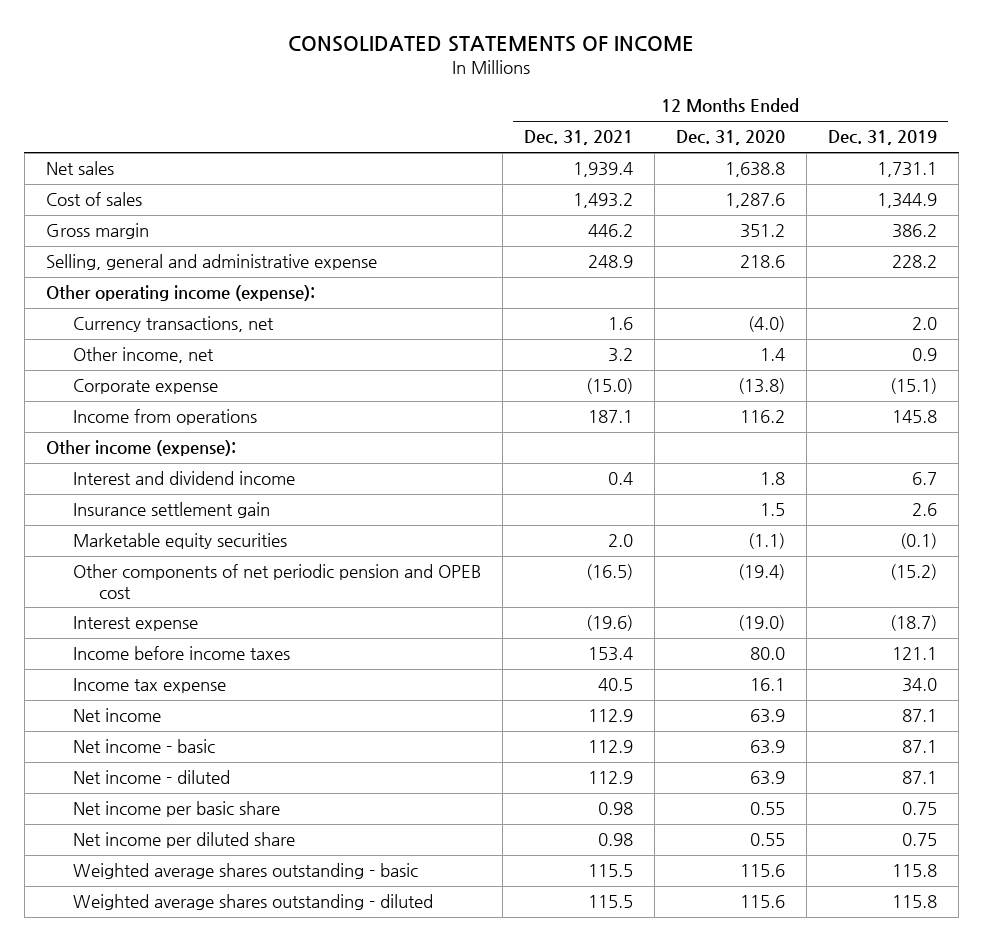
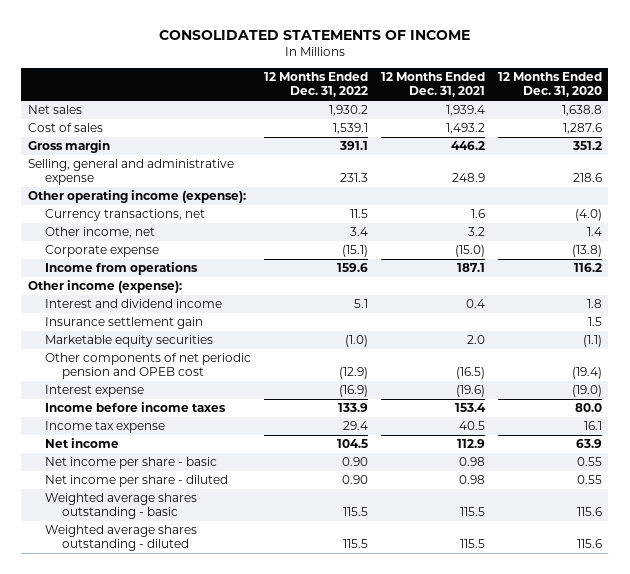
[828,130,938,146] Dec. 31, 2019 -> none
none -> [263,72,368,98] 12 Months Ended Dec. 31, 2022
[72,739,215,754] Net income - basic -> none
[72,770,230,785] Net income - diluted -> none
[72,801,280,818] Net income per basic share -> [44,457,217,470] Net income per share - basic
[72,832,295,849] Net income per diluted share -> [44,475,228,488] Net income per share - diluted

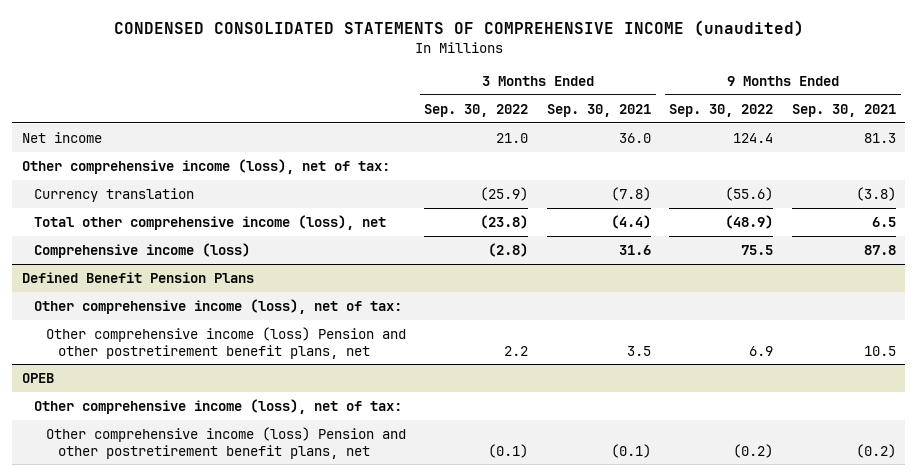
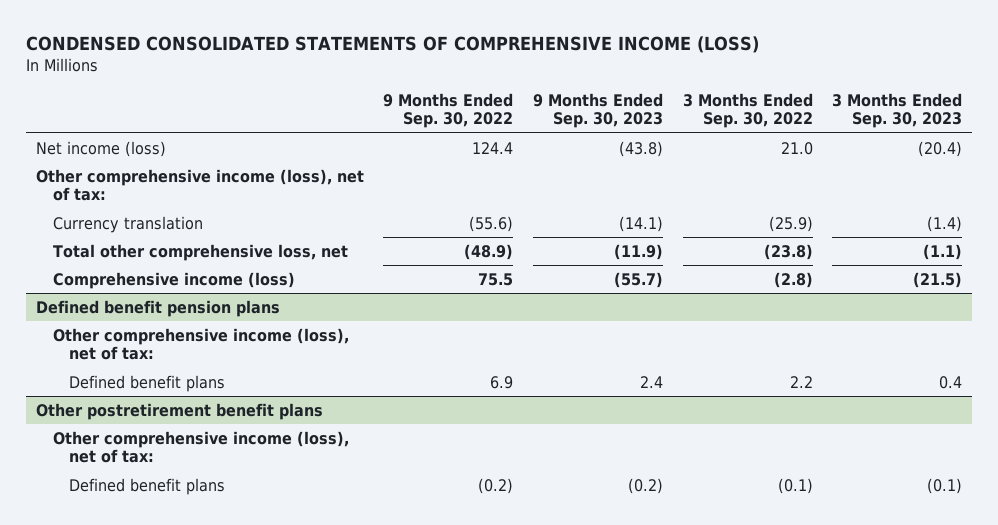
[113,20,804,37] CONDENSED CONSOLIDATED STATEMENTS OF COMPREHENSIVE INCOME (unaudited) -> [26,35,760,53] CONDENSED CONSOLIDATED STATEMENTS OF COMPREHENSIVE INCOME (LOSS)
[546,103,651,117] Sep. 30, 2021 -> none
[792,103,897,117] Sep. 30, 2021 -> none
none -> [532,92,663,129] 9 Months Ended Sep. 30, 2023
none -> [832,92,963,129] 3 Months Ended Sep. 30, 2023
[21,131,102,143] Net income -> [35,140,166,157] Net income (loss)
[33,214,386,230] Total other comprehensive income (loss), net -> [52,243,348,261] Total other comprehensive loss, net
[21,271,254,283] Defined Benefit Pension Plans -> [35,299,280,317] Defined benefit pension plans
[45,326,406,359] Other comprehensive income (loss) Pension and other postretirement benefit plans, net -> [69,374,226,392] Defined benefit plans
[21,372,54,383] OPEB -> [35,402,323,420] Other postretirement benefit plans
[45,426,406,459] Other comprehensive income (loss) Pension and other postretirement benefit plans, net -> [69,477,226,495] Defined benefit plans

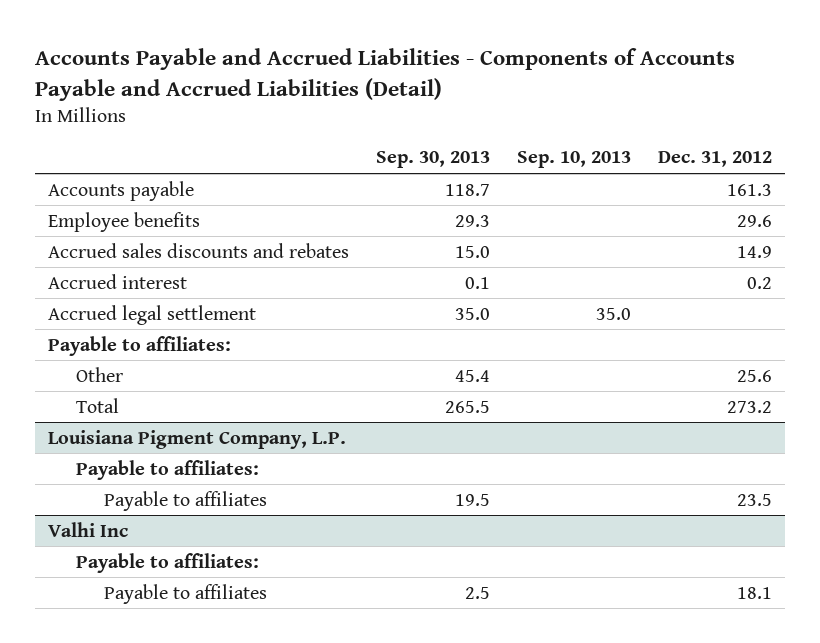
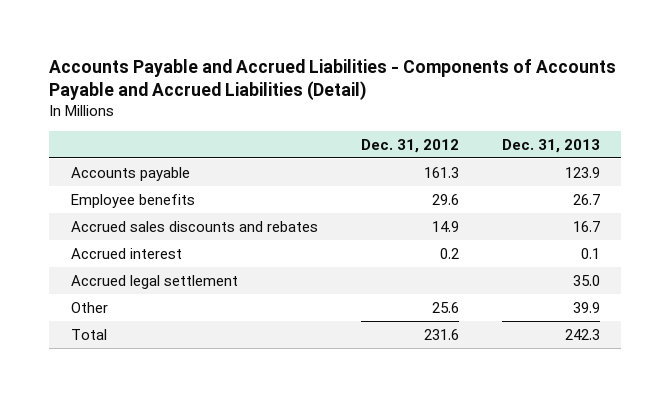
[376,151,491,169] Sep. 30, 2013 -> none
[516,151,631,169] Sep. 10, 2013 -> none
none -> [501,138,600,153] Dec. 31, 2013
[48,335,232,356] Payable to affiliates: -> none
[48,429,347,449] Louisiana Pigment Company, L.P. -> none
[76,459,260,480] Payable to affiliates: -> none
[104,490,268,511] Payable to affiliates -> none
[48,521,129,537] Valhi Inc -> none
[76,552,260,573] Payable to affiliates: -> none
[104,583,268,604] Payable to affiliates -> none
[726,400,772,413] 273.2 -> [423,328,459,340] 231.6

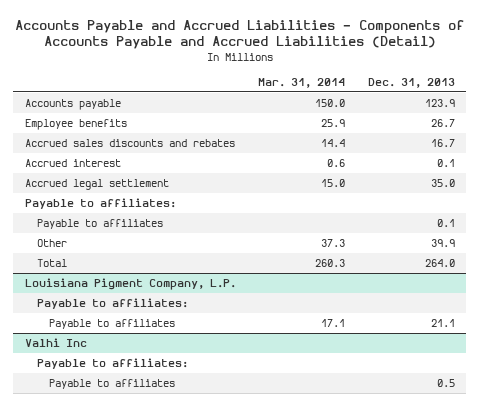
[360,138,459,153] Dec. 31, 2012 -> none
none -> [258,77,346,88] Mar. 31, 2014
none -> [24,198,176,210] Payable to affiliates:
none -> [36,219,163,230] Payable to affiliates
[564,328,600,340] 242.3 -> [425,259,456,268] 264.0
none -> [24,278,236,291] Louisiana Pigment Company, L.P.
none -> [36,298,188,310] Payable to affiliates:
none -> [49,319,176,330] Payable to affiliates
none -> [24,338,87,348] Valhi Inc
none -> [36,358,188,370] Payable to affiliates:
none -> [49,379,176,390] Payable to affiliates

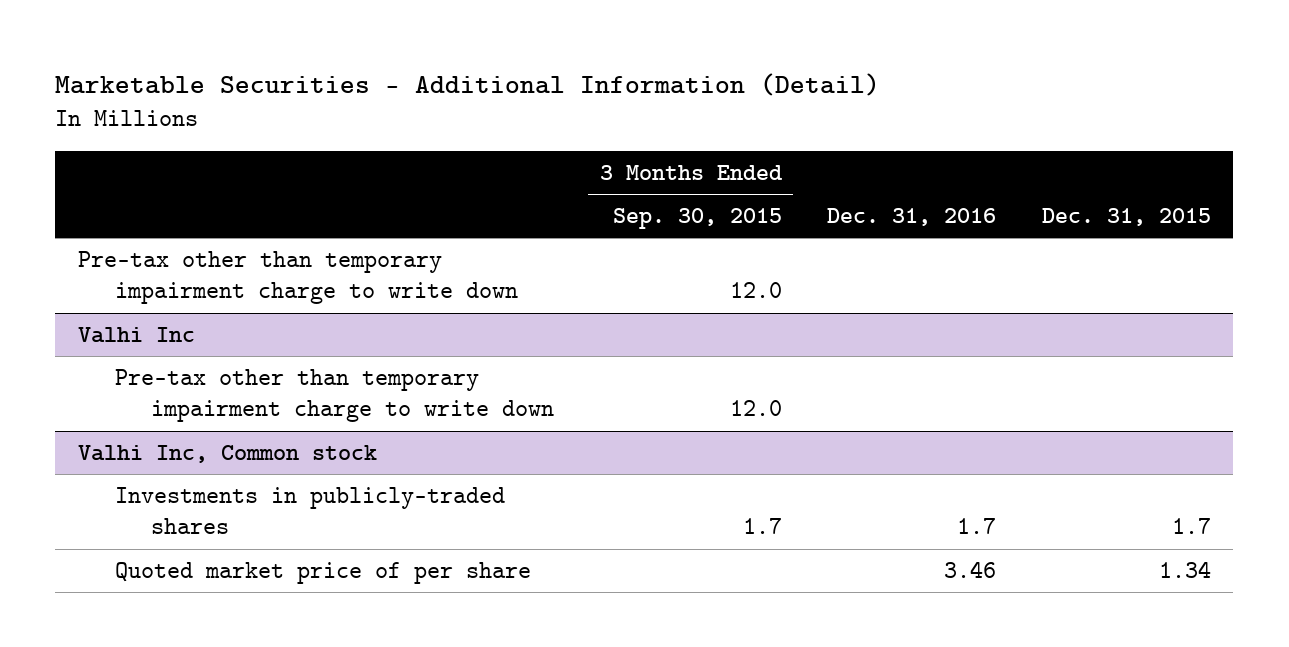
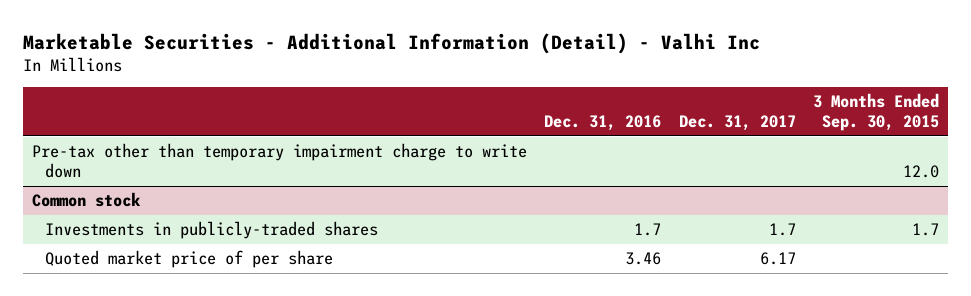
[55,73,881,97] Marketable Securities - Additional Information (Detail) -> [23,32,761,54] Marketable Securities - Additional Information (Detail) - Valhi Inc
[1041,208,1211,227] Dec. 31, 2015 -> none
none -> [678,115,796,132] Dec. 31, 2017
[114,369,555,423] Pre-tax other than temporary impairment charge to write down -> none
[78,445,378,464] Valhi Inc, Common stock -> none
[78,327,196,344] Valhi Inc -> [31,192,141,208] Common stock

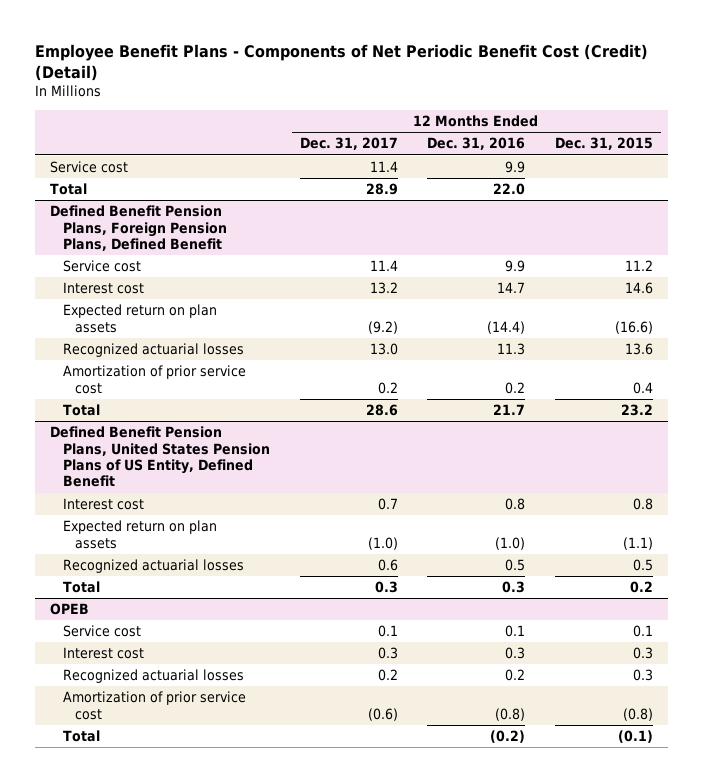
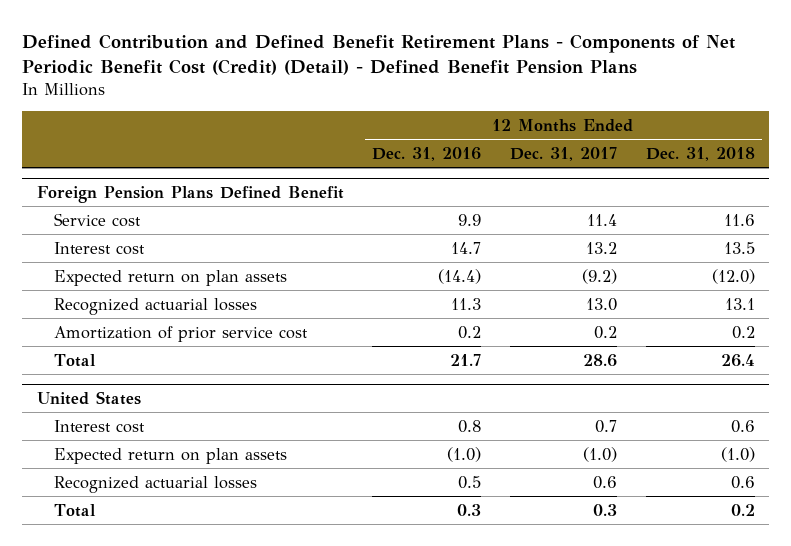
[35,43,649,81] Employee Benefit Plans - Components of Net Periodic Benefit Cost (Credit) (Detail) -> [22,33,736,75] Defined Contribution and Defined Benefit Retirement Plans - Components of Net Periodic Benefit Cost (Credit) (Detail) - Defined Benefit Pension Plans
[555,137,654,151] Dec. 31, 2015 -> none
none -> [645,146,755,161] Dec. 31, 2018
[50,161,129,174] Service cost -> none
[50,183,88,196] Total -> none
[50,205,227,251] Defined Benefit Pension Plans, Foreign Pension Plans, Defined Benefit -> [36,185,344,203] Foreign Pension Plans Defined Benefit
[50,426,270,488] Defined Benefit Pension Plans, United States Pension Plans of US Entity, Defined Benefit -> none
none -> [36,390,141,405] United States
[50,603,90,616] OPEB -> none
[62,625,141,638] Service cost -> none
[62,647,144,660] Interest cost -> none
[62,669,244,684] Recognized actuarial losses -> none
[62,691,246,720] Amortization of prior service cost -> none
[62,730,100,743] Total -> none

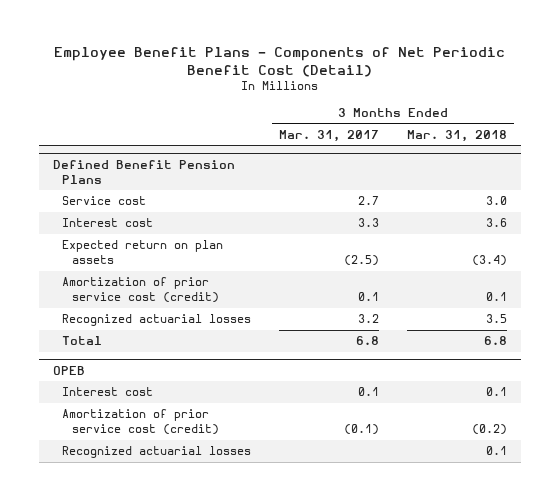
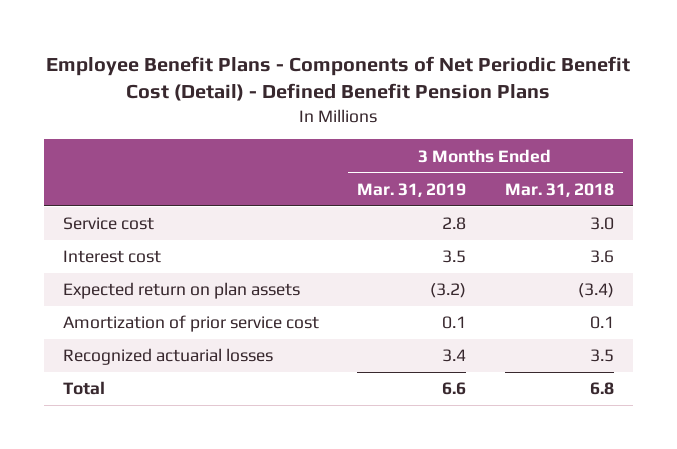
[53,46,505,77] Employee Benefit Plans - Components of Net Periodic Benefit Cost (Detail) -> [46,56,631,102] Employee Benefit Plans - Components of Net Periodic Benefit Cost (Detail) - Defined Benefit Pension Plans
[279,129,380,142] Mar. 31, 2017 -> none
none -> [357,183,467,198] Mar. 31, 2019
[52,159,235,184] Defined Benefit Pension Plans -> none
[62,277,219,304] Amortization of prior service cost (credit) -> [63,315,320,333] Amortization of prior service cost
[52,365,85,375] OPEB -> none
[62,387,154,397] Interest cost -> none
[62,409,219,436] Amortization of prior service cost (credit) -> none
[62,446,252,459] Recognized actuarial losses -> none

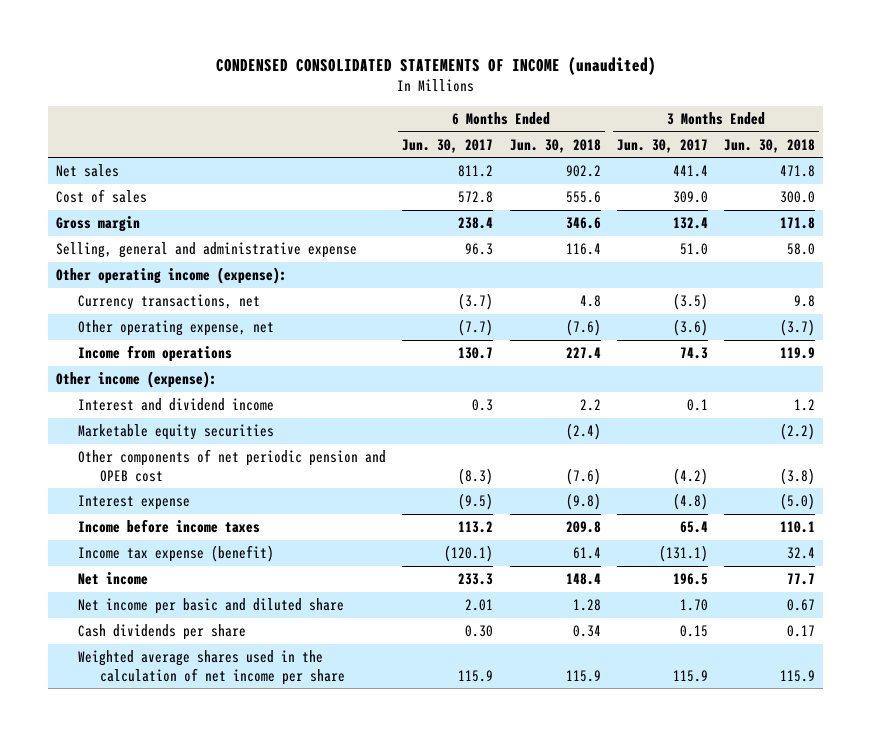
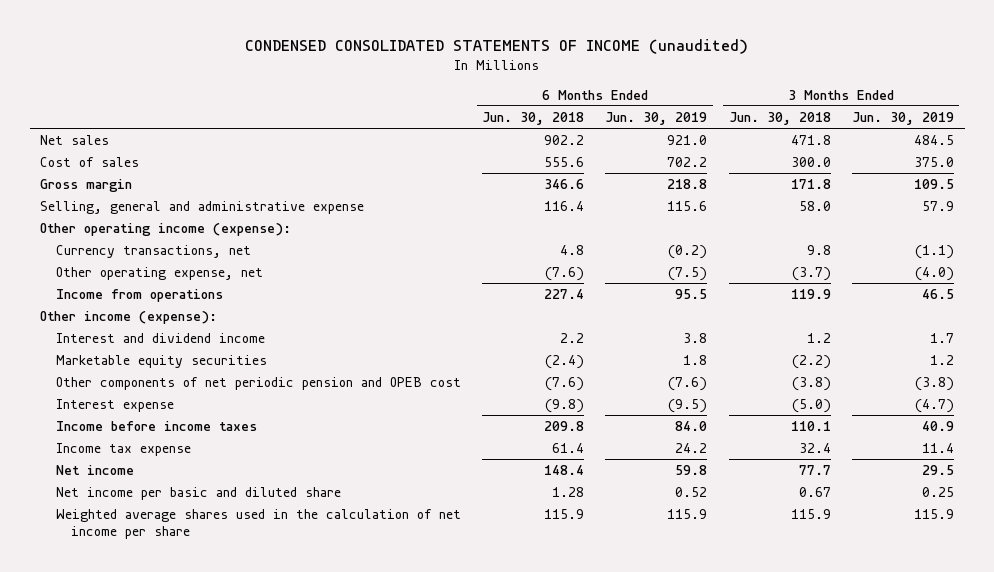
[402,138,494,153] Jun. 30, 2017 -> none
[616,138,708,153] Jun. 30, 2017 -> none
none -> [605,111,708,125] Jun. 30, 2019
none -> [851,111,954,125] Jun. 30, 2019
[78,545,275,563] Income tax expense (benefit) -> [55,442,191,456] Income tax expense
[78,624,247,641] Cash dividends per share -> none

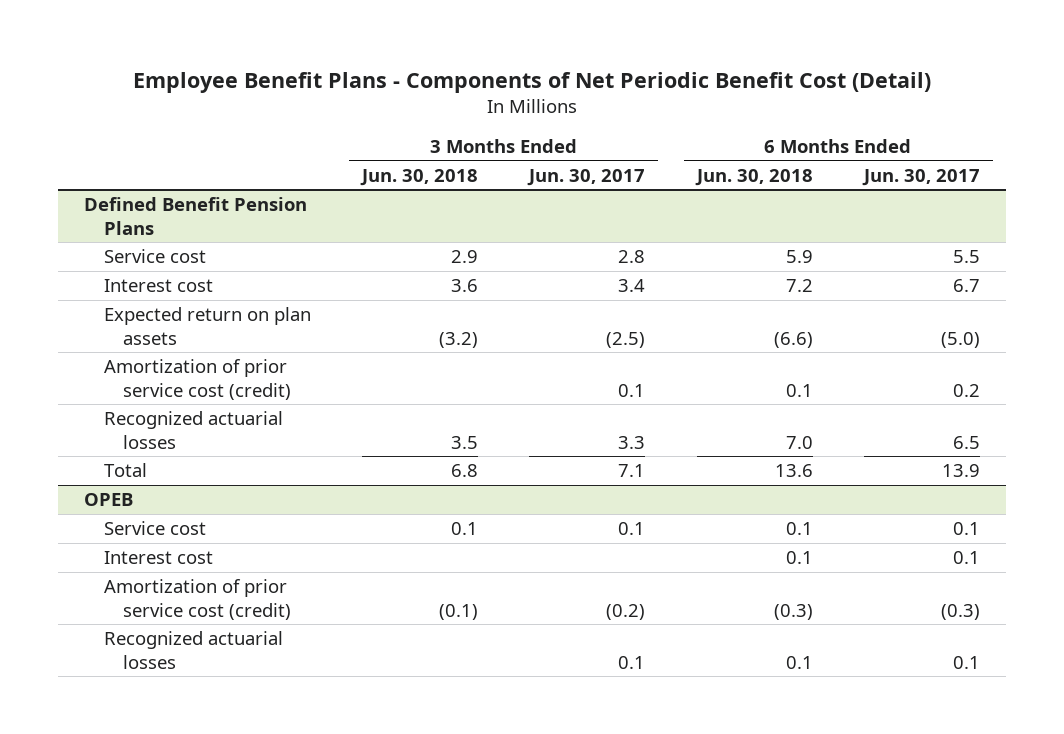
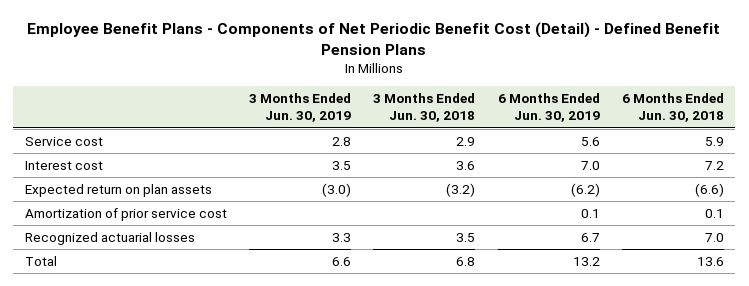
[133,71,932,93] Employee Benefit Plans - Components of Net Periodic Benefit Cost (Detail) -> [27,22,721,55] Employee Benefit Plans - Components of Net Periodic Benefit Cost (Detail) - Defined Benefit Pension Plans
[527,168,646,186] Jun. 30, 2017 -> none
[861,168,980,186] Jun. 30, 2017 -> none
none -> [248,93,351,123] 3 Months Ended Jun. 30, 2019
none -> [497,93,600,123] 6 Months Ended Jun. 30, 2019
[84,197,308,235] Defined Benefit Pension Plans -> none
[103,359,292,400] Amortization of prior service cost (credit) -> [24,207,227,221] Amortization of prior service cost
[84,493,134,507] OPEB -> none
[103,521,206,536] Service cost -> none
[103,551,213,565] Interest cost -> none
[103,579,292,620] Amortization of prior service cost (credit) -> none
[103,631,283,669] Recognized actuarial losses -> none

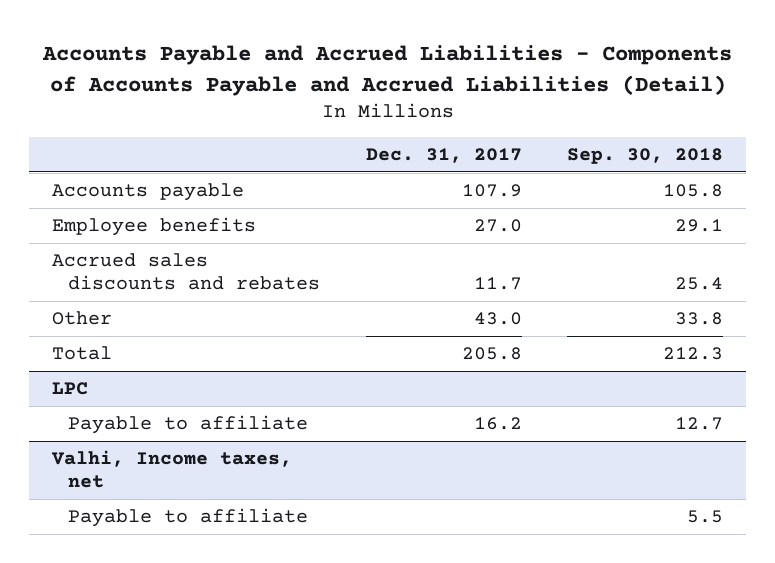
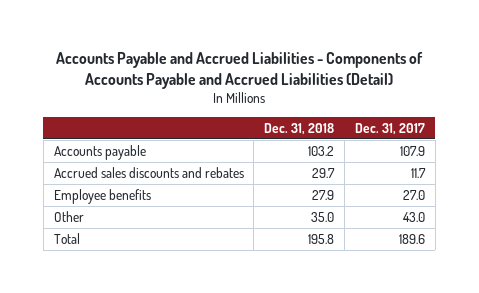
[567,148,724,165] Sep. 30, 2018 -> none
none -> [264,122,335,135] Dec. 31, 2018
[52,217,257,237] Employee benefits -> [53,188,151,204] Employee benefits
[52,382,89,396] LPC -> none
[67,415,308,435] Payable to affiliate -> none
[51,450,293,489] Valhi, Income taxes, net -> none
[67,508,308,528] Payable to affiliate -> none
[461,347,522,361] 205.8 -> [399,233,426,244] 189.6

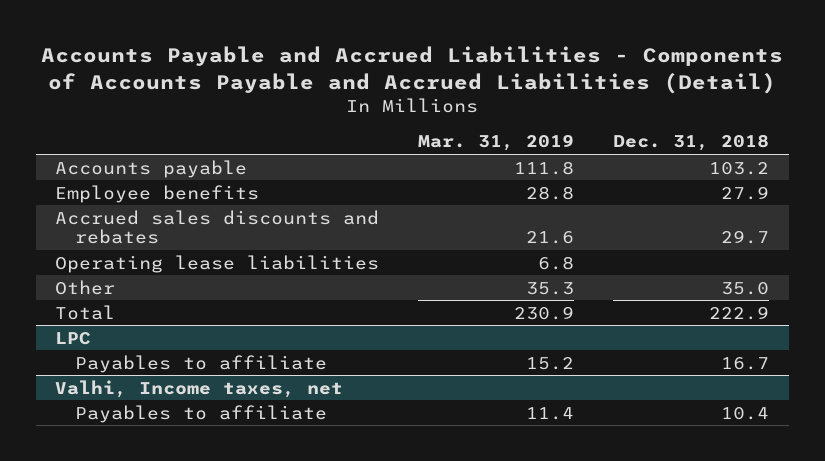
[355,122,426,135] Dec. 31, 2017 -> none
none -> [418,134,575,152] Mar. 31, 2019
[53,166,244,178] Accrued sales discounts and rebates -> [55,209,380,245] Accrued sales discounts and rebates
none -> [55,254,380,273] Operating lease liabilities
[308,233,335,244] 195.8 -> [709,305,770,320] 222.9
none -> [55,331,92,345] LPC
none -> [75,354,328,373] Payables to affiliate
none -> [55,379,344,398] Valhi, Income taxes, net
none -> [75,404,328,423] Payables to affiliate

